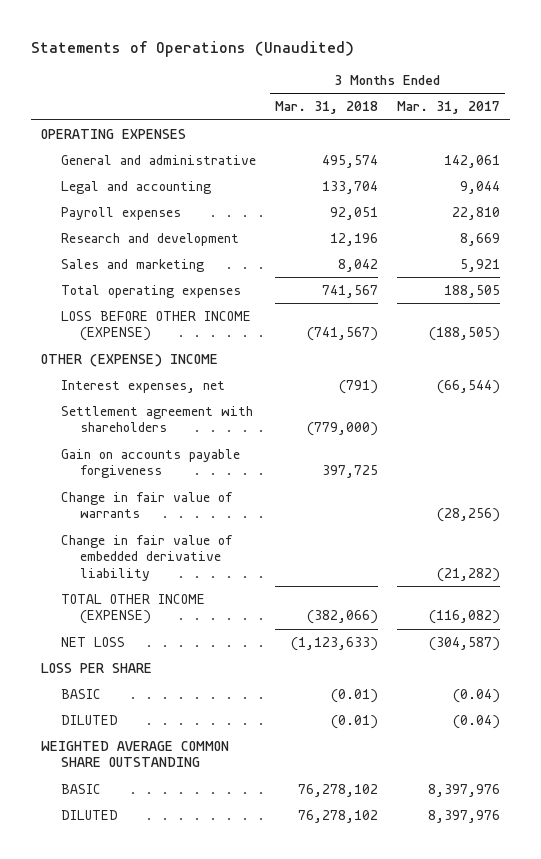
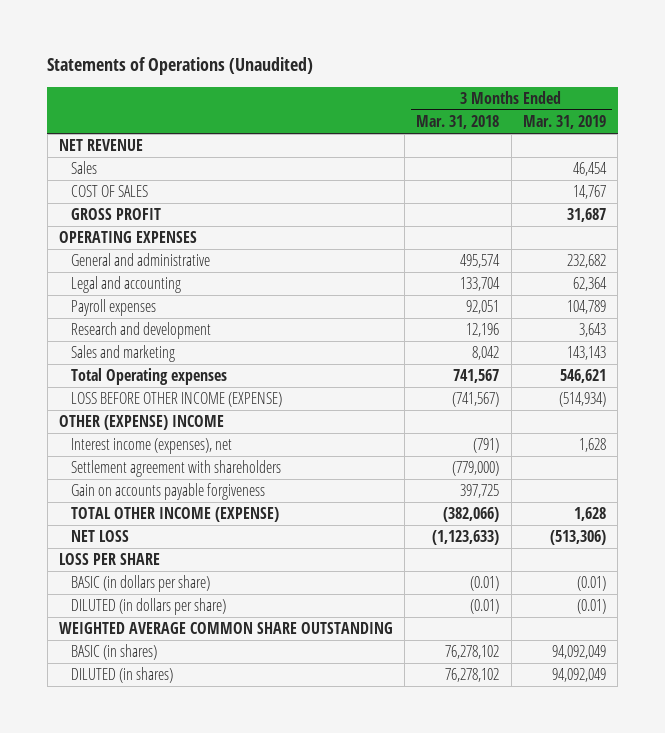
[397,101,501,115] Mar. 31, 2017 -> none
none -> [523,115,607,130] Mar. 31, 2019
none -> [58,139,143,152] NET REVENUE
none -> [71,161,98,175] Sales
none -> [71,185,149,198] COST OF SALES
none -> [71,208,162,221] GROSS PROFIT
[60,285,241,299] Total operating expenses -> [71,368,228,386] Total Operating expenses
[60,380,225,394] Interest expenses, net -> [71,438,233,455] Interest income (expenses), net
[60,492,233,519] Change in fair value of warrants -> none
[60,535,233,581] Change in fair value of embedded derivative liability -> none
[60,689,101,700] BASIC -> [71,575,211,593] BASIC (in dollars per share)
[60,715,118,726] DILUTED -> [71,598,227,616] DILUTED (in dollars per share)
[60,784,101,795] BASIC -> [71,644,158,661] BASIC (in shares)
[60,810,118,821] DILUTED -> [71,667,174,684] DILUTED (in shares)

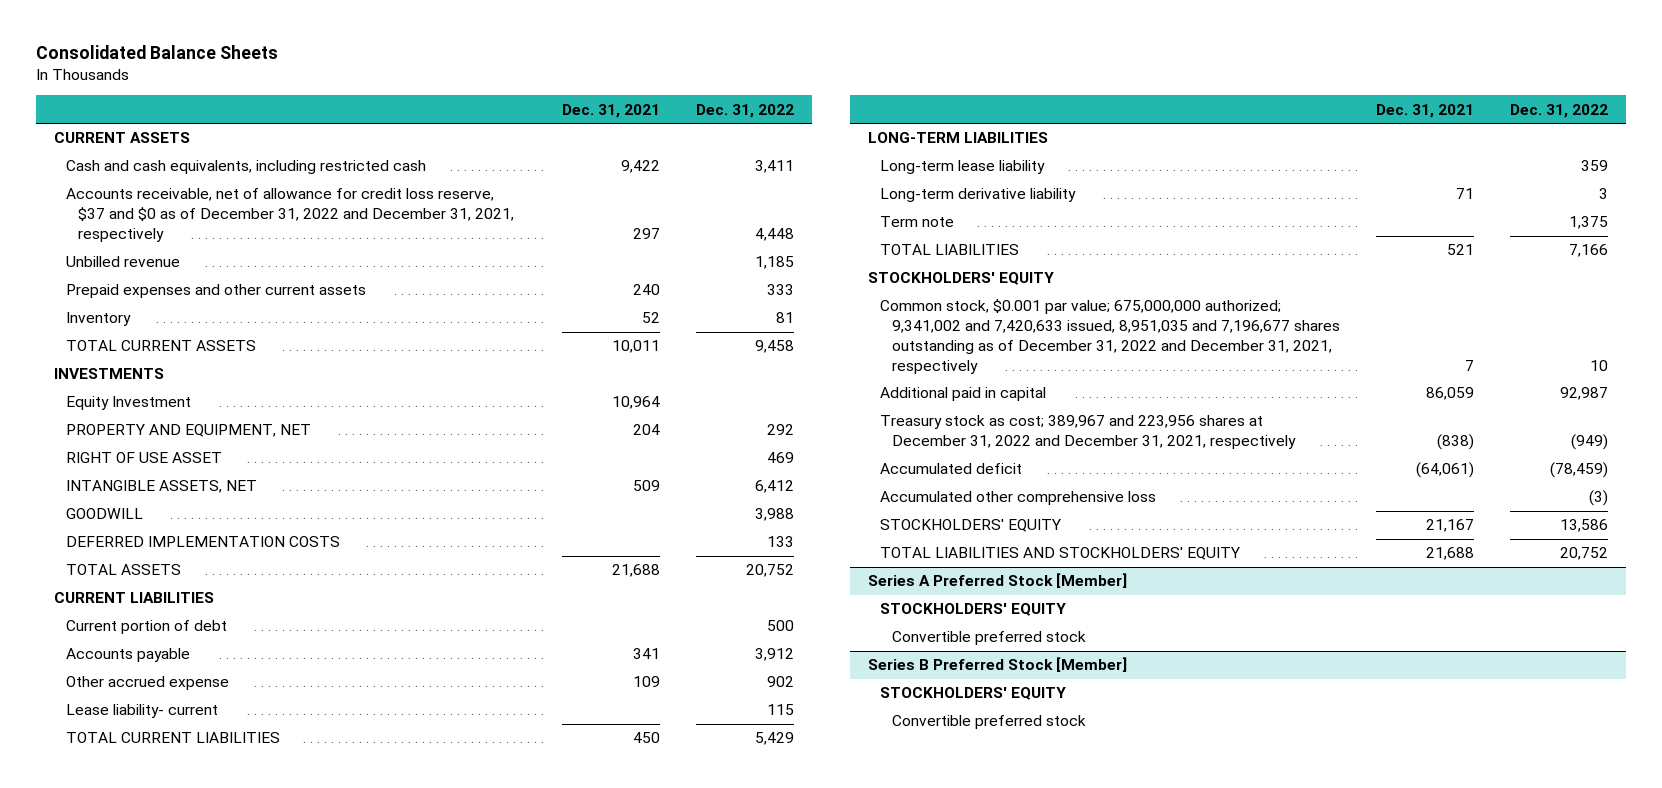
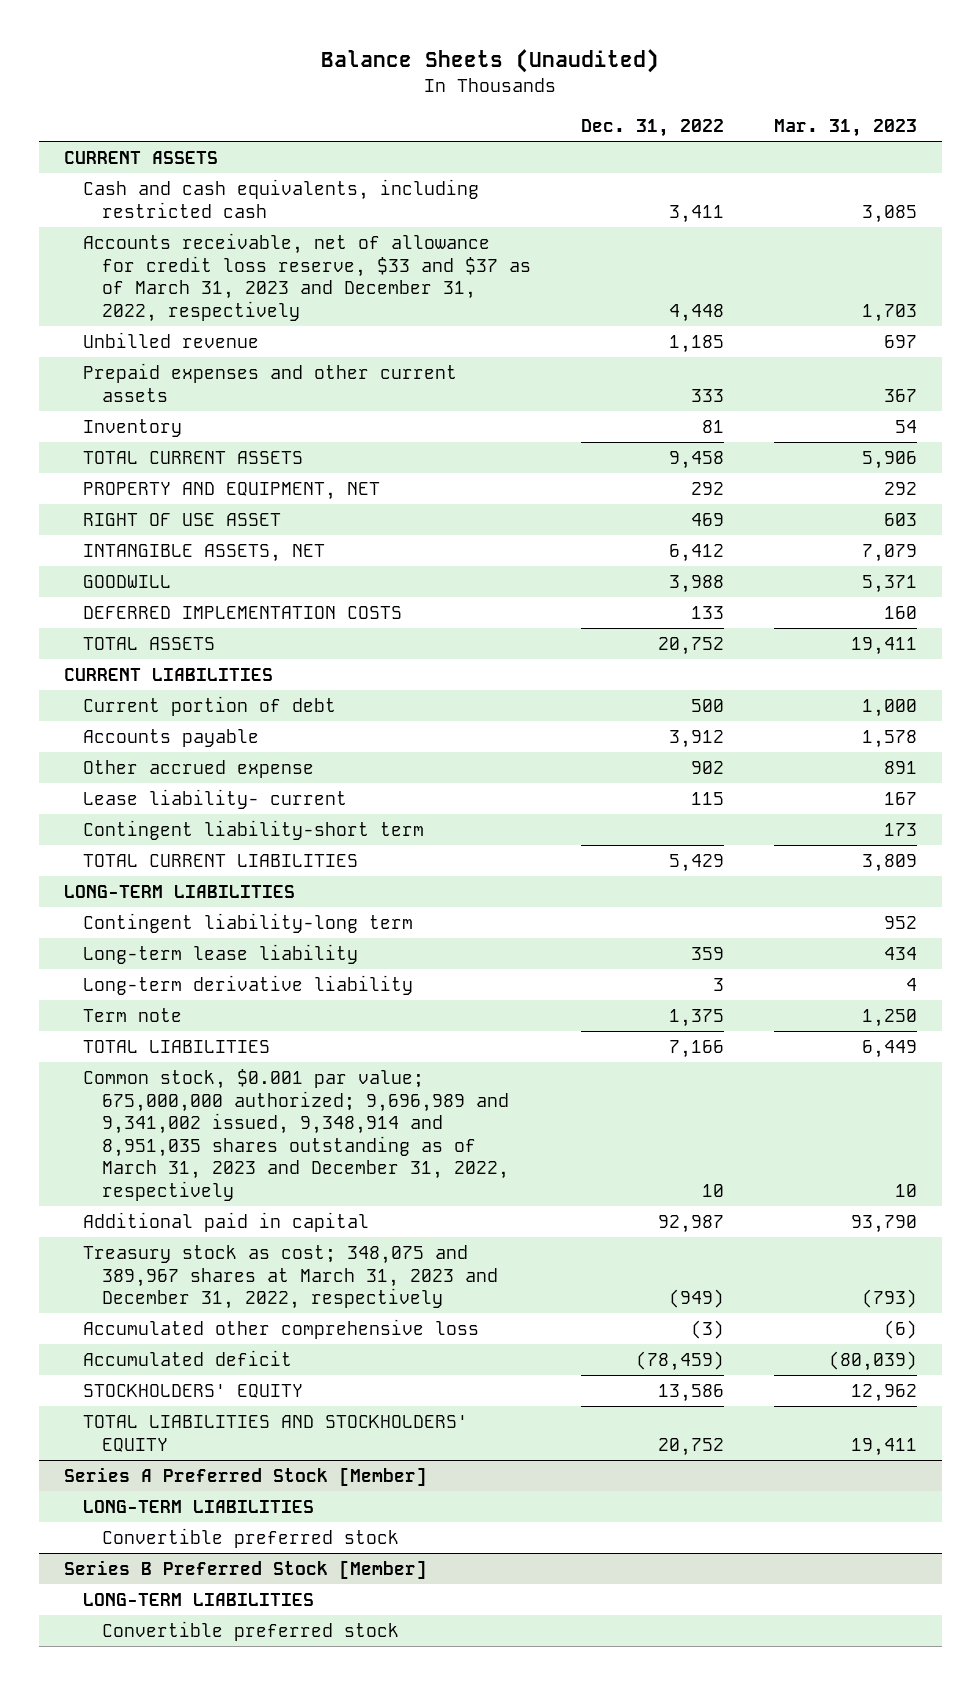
[35,45,278,60] Consolidated Balance Sheets -> [321,48,660,73] Balance Sheets (Unaudited)
[561,103,660,118] Dec. 31, 2021 -> none
none -> [773,118,917,137] Mar. 31, 2023
[65,188,514,242] Accounts receivable, net of allowance for credit loss reserve, $37 and $0 as of December 31, 2022 and December 31, 2021, respectively -> [82,233,531,322] Accounts receivable, net of allowance for credit loss reserve, $33 and $37 as of March 31, 2023 and December 31, 2022, respectively
[53,368,164,380] INVESTMENTS -> none
[65,396,191,411] Equity Investment -> none
none -> [82,820,424,841] Contingent liability-short term
none -> [82,913,413,934] Contingent liability-long term
[868,272,1055,286] STOCKHOLDERS' EQUITY -> none
[880,299,1341,374] Common stock, $0.001 par value; 675,000,000 authorized; 9,341,002 and 7,420,633 issued, 8,951,035 and 7,196,677 shares outstanding as of December 31, 2022 and December 31, 2021, respectively -> [82,1069,509,1201] Common stock, $0.001 par value; 675,000,000 authorized; 9,696,989 and 9,341,002 issued, 9,348,914 and 8,951,035 shares outstanding as of March 31, 2023 and December 31, 2022, respectively
[880,415,1297,450] Treasury stock as cost; 389,967 and 223,956 shares at December 31, 2022 and December 31, 2021, respectively -> [82,1245,498,1310] Treasury stock as cost; 348,075 and 389,967 shares at March 31, 2023 and December 31, 2022, respectively
[880,463,1023,475] Accumulated deficit -> [82,1350,292,1367] Accumulated deficit
[880,603,1067,617] STOCKHOLDERS' EQUITY -> none
none -> [82,1500,314,1514] LONG-TERM LIABILITIES
[880,687,1067,701] STOCKHOLDERS' EQUITY -> none
none -> [82,1593,314,1607] LONG-TERM LIABILITIES

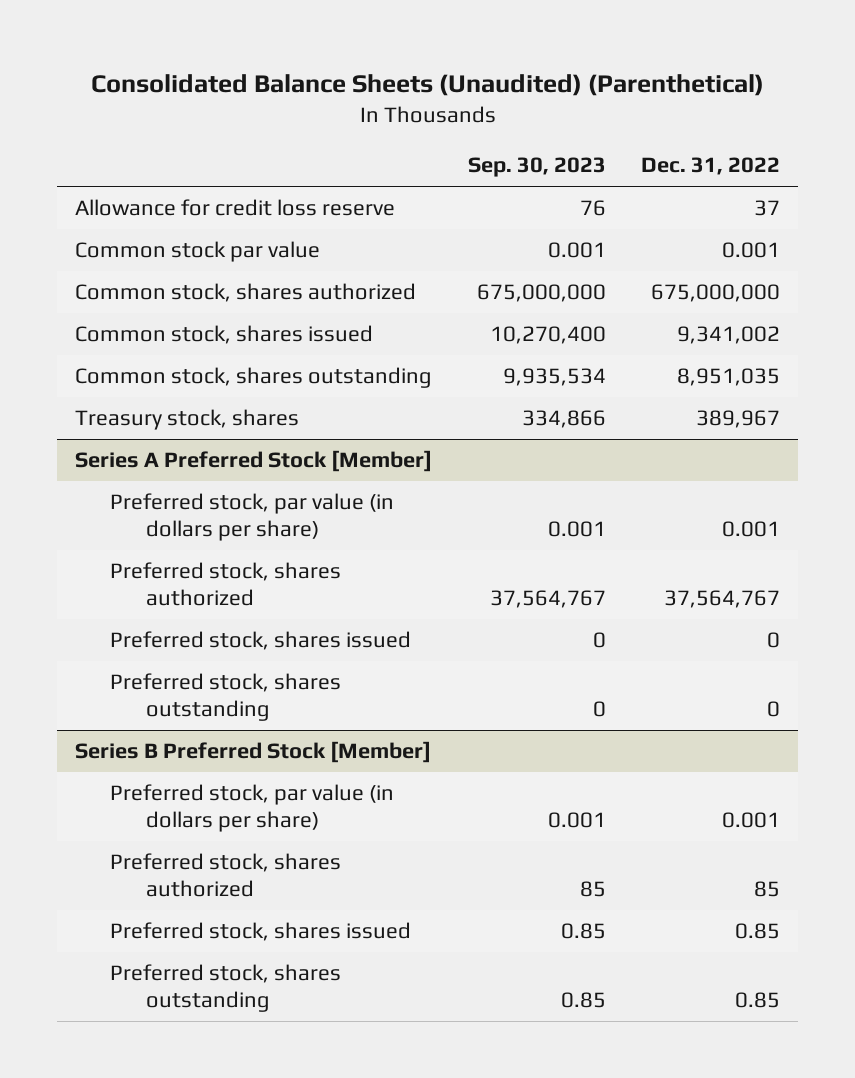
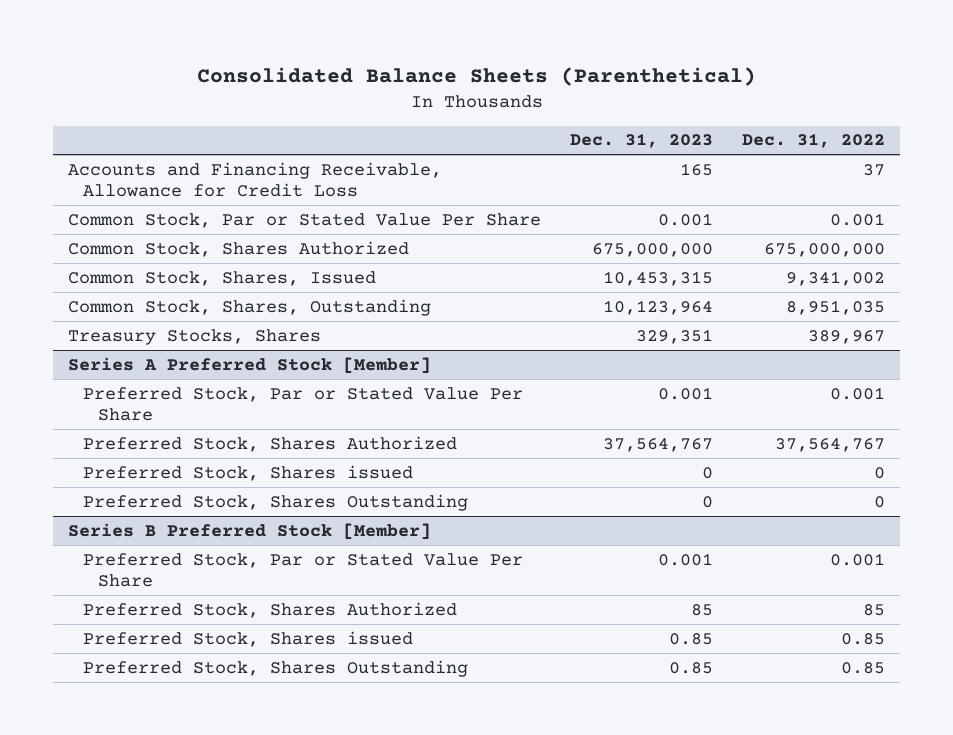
[90,73,764,96] Consolidated Balance Sheets (Unaudited) (Parenthetical) -> [196,66,756,86] Consolidated Balance Sheets (Parenthetical)
[467,157,606,178] Sep. 30, 2023 -> none
none -> [570,133,714,149] Dec. 31, 2023
[75,199,396,217] Allowance for credit loss reserve -> [67,161,442,198] Accounts and Financing Receivable, Allowance for Credit Loss
[75,241,321,263] Common stock par value -> [67,212,541,228] Common Stock, Par or Stated Value Per Share
[75,283,417,303] Common stock, shares authorized -> [67,240,409,257] Common Stock, Shares Authorized
[75,325,374,345] Common stock, shares issued -> [67,270,376,286] Common Stock, Shares, Issued
[75,367,433,389] Common stock, shares outstanding -> [67,298,431,316] Common Stock, Shares, Outstanding
[75,409,300,431] Treasury stock, shares -> [67,328,321,345] Treasury Stocks, Shares
[110,493,395,541] Preferred stock, par value (in dollars per share) -> [83,386,524,422] Preferred Stock, Par or Stated Value Per Share
[110,562,342,606] Preferred stock, shares authorized -> [83,435,458,452] Preferred Stock, Shares Authorized
[110,631,412,651] Preferred stock, shares issued -> [83,464,414,481] Preferred Stock, Shares issued
[110,673,342,721] Preferred stock, shares outstanding -> [83,493,469,511] Preferred Stock, Shares Outstanding
[110,784,395,832] Preferred stock, par value (in dollars per share) -> [83,552,524,588] Preferred Stock, Par or Stated Value Per Share
[110,853,342,897] Preferred stock, shares authorized -> [83,601,458,618] Preferred Stock, Shares Authorized
[110,922,412,942] Preferred stock, shares issued -> [83,630,414,647] Preferred Stock, Shares issued
[110,964,342,1012] Preferred stock, shares outstanding -> [83,659,469,677] Preferred Stock, Shares Outstanding

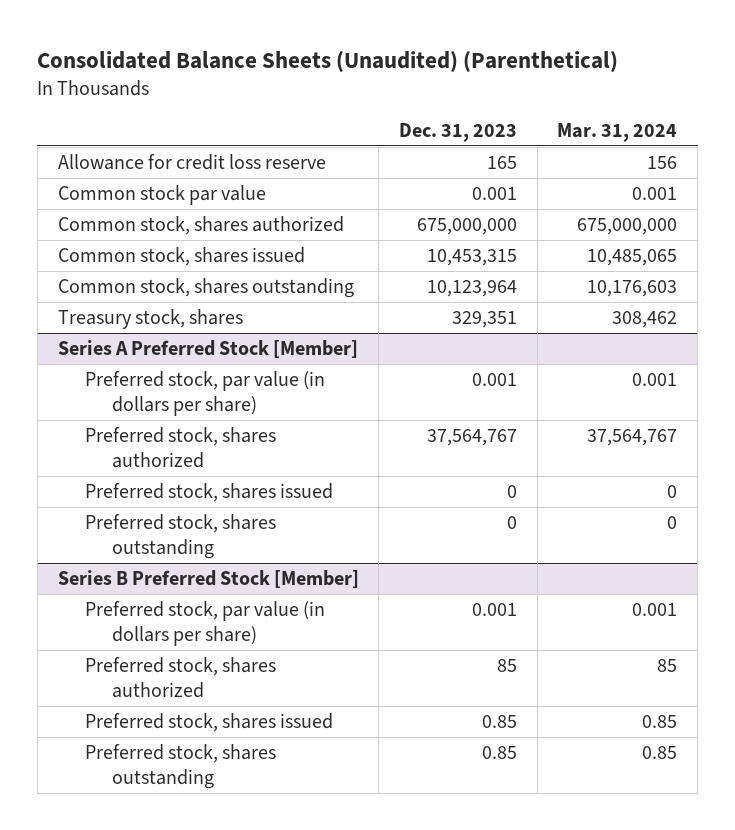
[196,66,756,86] Consolidated Balance Sheets (Parenthetical) -> [37,51,619,74] Consolidated Balance Sheets (Unaudited) (Parenthetical)
[742,133,886,149] Dec. 31, 2022 -> none
none -> [557,122,678,142] Mar. 31, 2024
[67,161,442,198] Accounts and Financing Receivable, Allowance for Credit Loss -> [57,153,326,170] Allowance for credit loss reserve
[67,212,541,228] Common Stock, Par or Stated Value Per Share -> [57,184,266,205] Common stock par value
[67,240,409,257] Common Stock, Shares Authorized -> [57,215,344,235] Common stock, shares authorized
[67,270,376,286] Common Stock, Shares, Issued -> [57,246,305,266] Common stock, shares issued
[67,298,431,316] Common Stock, Shares, Outstanding -> [57,277,354,298] Common stock, shares outstanding
[67,328,321,345] Treasury Stocks, Shares -> [57,308,243,329] Treasury stock, shares
[83,386,524,422] Preferred Stock, Par or Stated Value Per Share -> [84,370,325,417] Preferred stock, par value (in dollars per share)
[83,435,458,452] Preferred Stock, Shares Authorized -> [84,426,276,469] Preferred stock, shares authorized
[83,464,414,481] Preferred Stock, Shares issued -> [84,482,333,502] Preferred stock, shares issued
[83,493,469,511] Preferred Stock, Shares Outstanding -> [84,513,276,560] Preferred stock, shares outstanding
[83,552,524,588] Preferred Stock, Par or Stated Value Per Share -> [84,600,325,647] Preferred stock, par value (in dollars per share)
[83,601,458,618] Preferred Stock, Shares Authorized -> [84,656,276,699] Preferred stock, shares authorized
[83,630,414,647] Preferred Stock, Shares issued -> [84,712,333,732] Preferred stock, shares issued
[83,659,469,677] Preferred Stock, Shares Outstanding -> [84,743,276,790] Preferred stock, shares outstanding

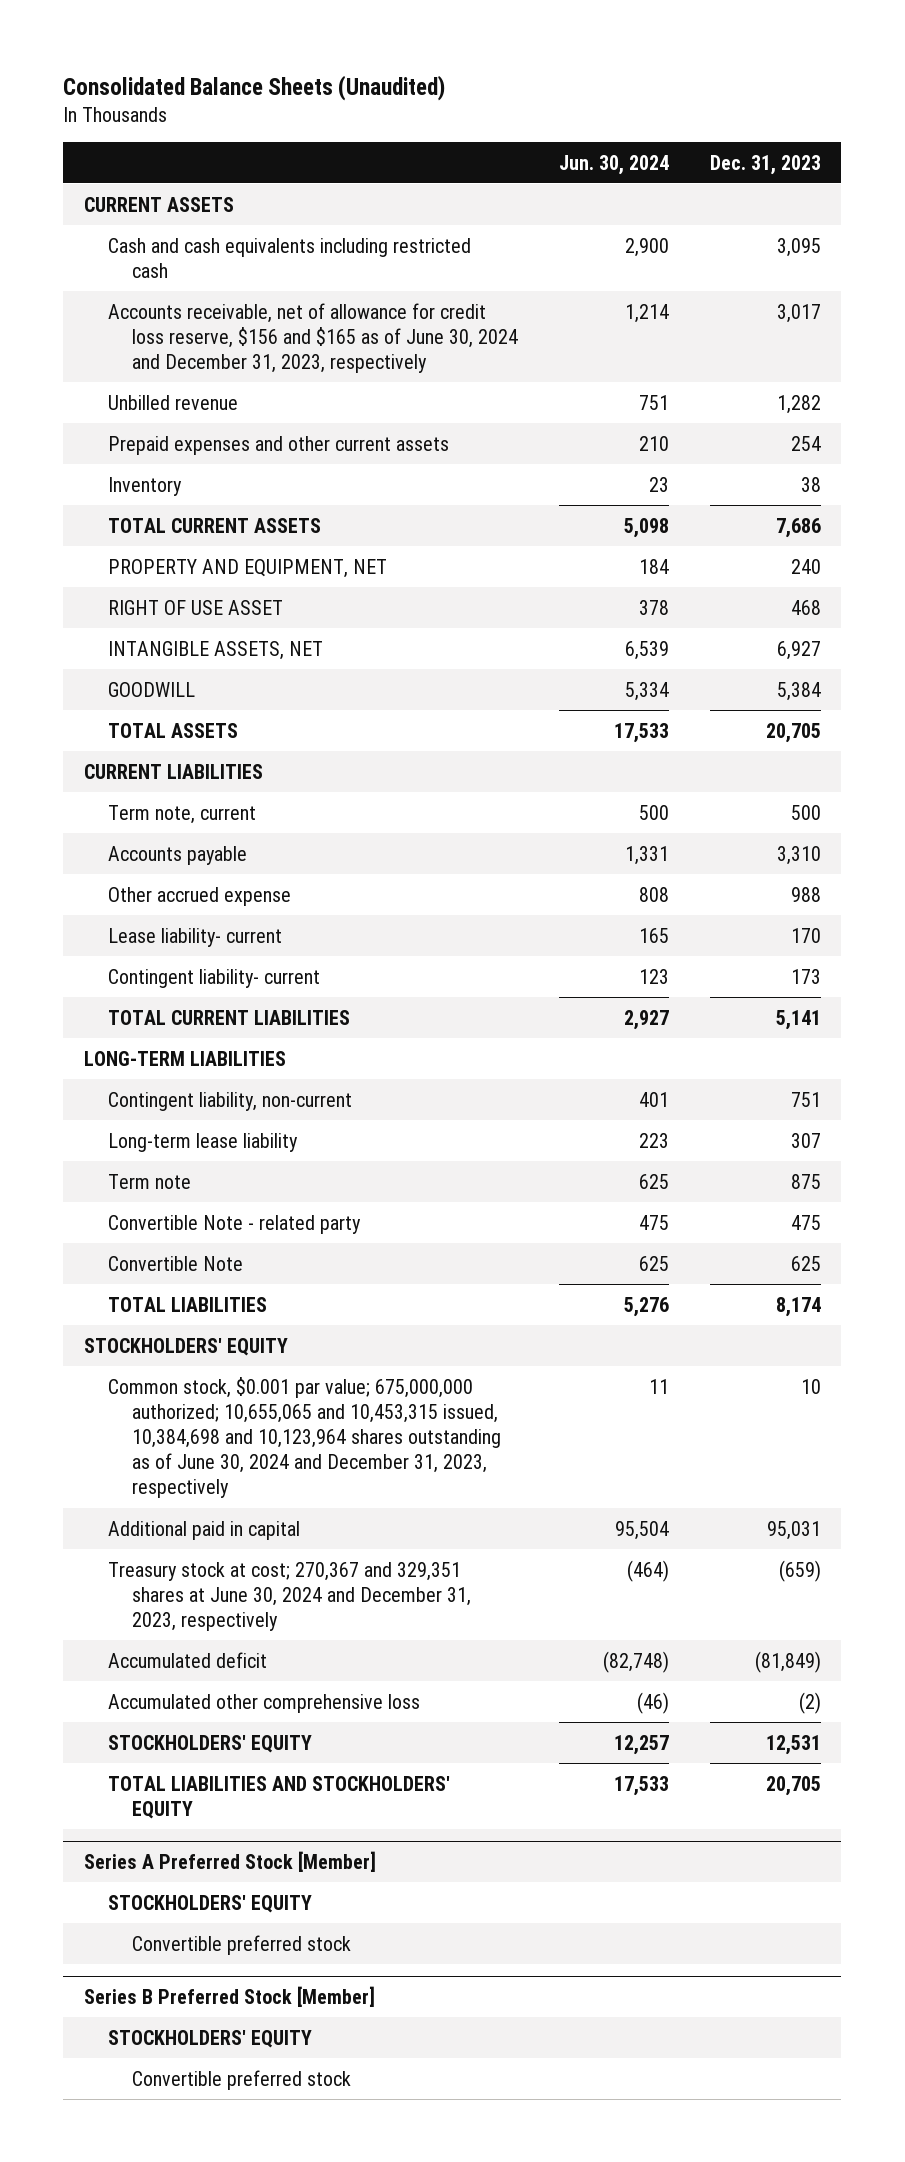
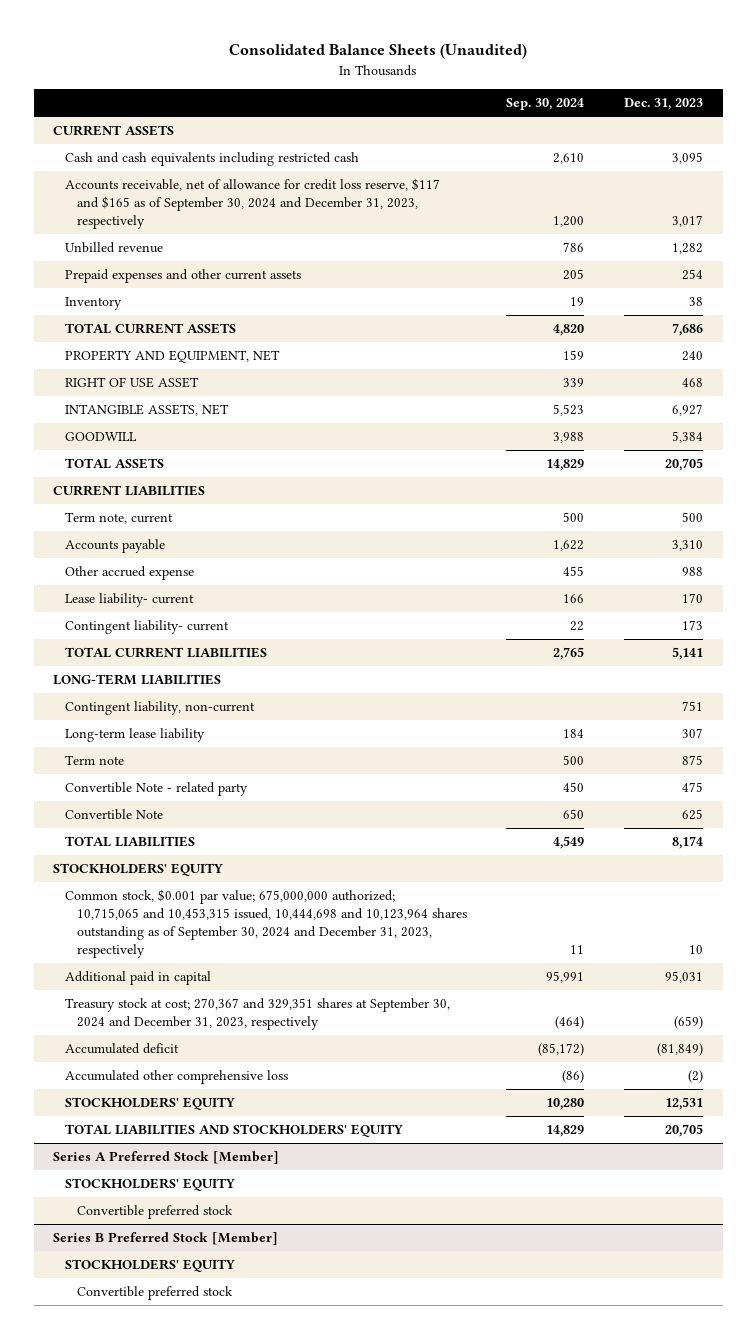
[559,154,670,175] Jun. 30, 2024 -> none
none -> [506,97,585,110] Sep. 30, 2024
[108,302,519,373] Accounts receivable, net of allowance for credit loss reserve, $156 and $165 as of June 30, 2024 and December 31, 2023, respectively -> [65,178,441,229] Accounts receivable, net of allowance for credit loss reserve, $117 and $165 as of September 30, 2024 and December 31, 2023, respectively
[108,1376,502,1499] Common stock, $0.001 par value; 675,000,000 authorized; 10,655,065 and 10,453,315 issued, 10,384,698 and 10,123,964 shares outstanding as of June 30, 2024 and December 31, 2023, respectively -> [65,889,467,958] Common stock, $0.001 par value; 675,000,000 authorized; 10,715,065 and 10,453,315 issued, 10,444,698 and 10,123,964 shares outstanding as of September 30, 2024 and December 31, 2023, respectively
[108,1561,472,1631] Treasury stock at cost; 270,367 and 329,351 shares at June 30, 2024 and December 31, 2023, respectively -> [65,998,451,1031] Treasury stock at cost; 270,367 and 329,351 shares at September 30, 2024 and December 31, 2023, respectively

